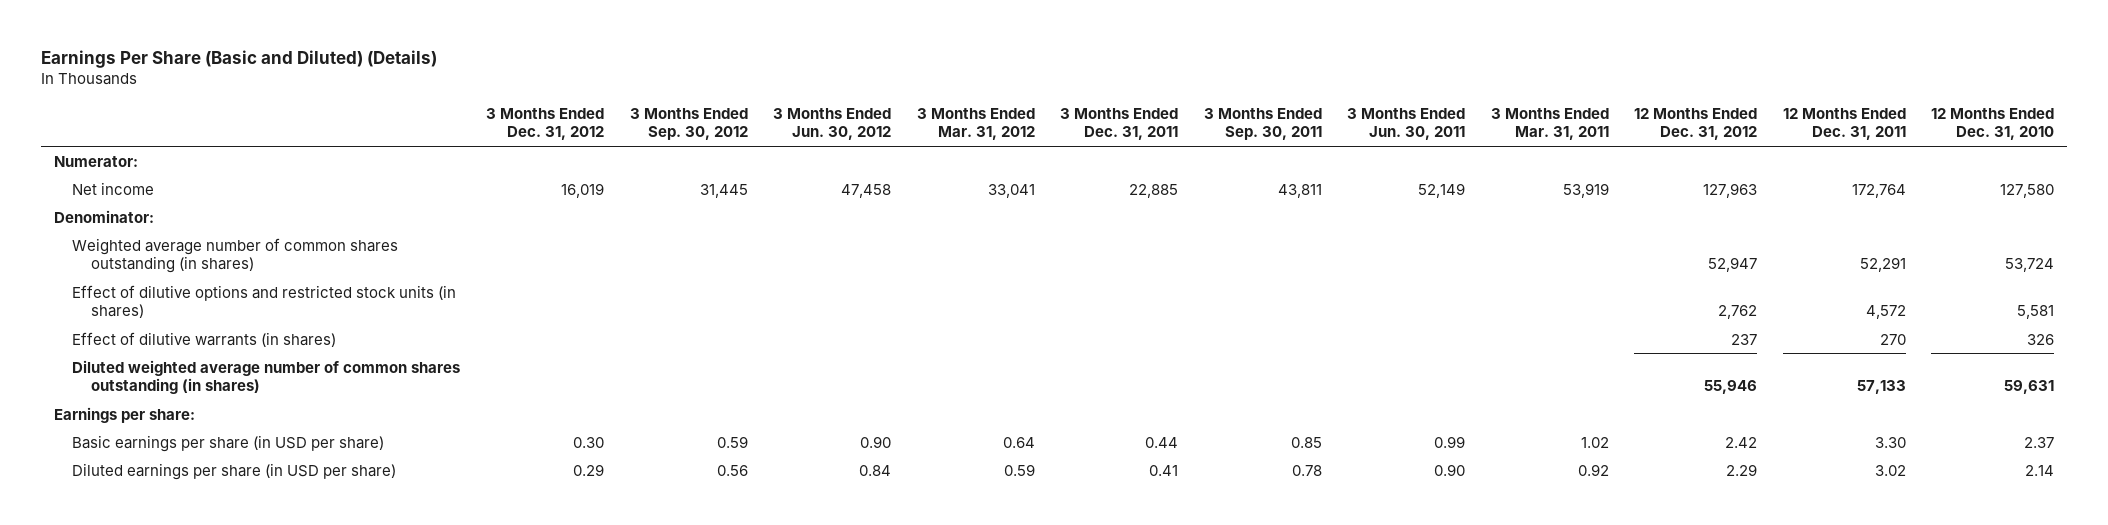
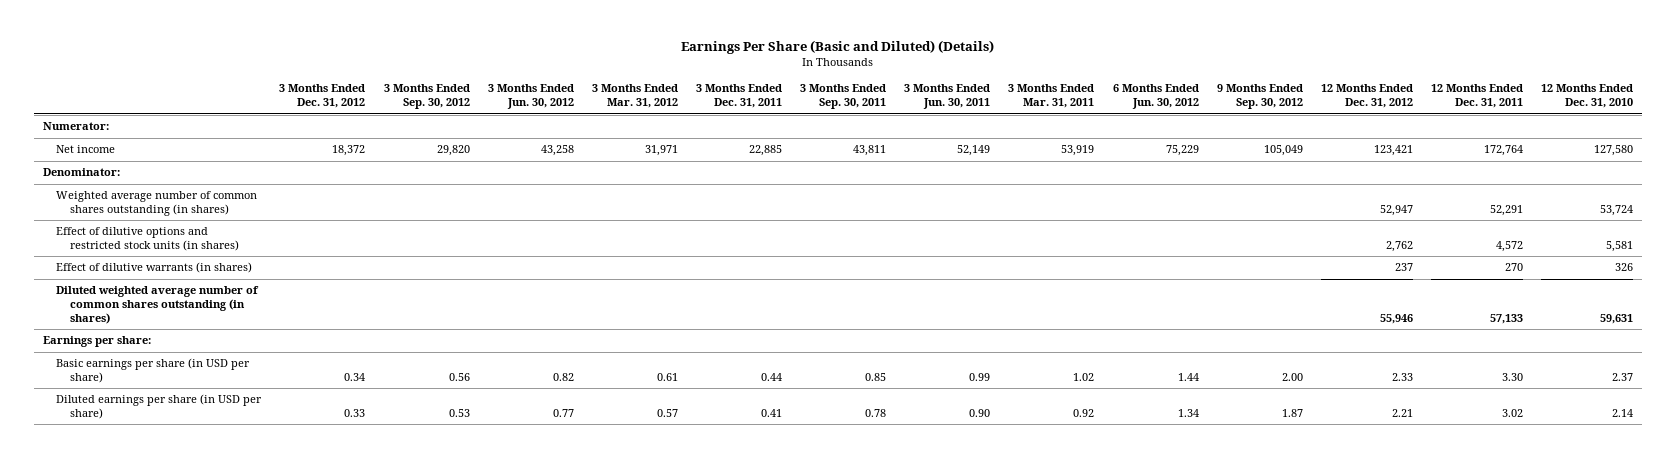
none -> [1112,84,1199,110] 6 Months Ended Jun. 30, 2012
none -> [1216,84,1303,110] 9 Months Ended Sep. 30, 2012
[560,182,604,198] 16,019 -> [332,145,366,157] 18,372
[699,183,748,198] 31,445 -> [436,145,470,157] 29,820
[841,183,892,198] 47,458 -> [540,145,574,157] 43,258
[987,183,1035,198] 33,041 -> [644,145,678,157] 31,971
[1703,182,1758,198] 127,963 -> [1373,145,1413,157] 123,421
[572,436,604,448] 0.30 -> [344,373,366,382] 0.34
[716,435,748,448] 0.59 -> [448,373,470,382] 0.56
[860,435,892,448] 0.90 -> [552,373,574,382] 0.82
[1002,436,1035,448] 0.64 -> [656,373,678,382] 0.61
[1725,436,1758,448] 2.42 -> [1391,373,1413,382] 2.33
[572,463,604,476] 0.29 -> [344,409,366,418] 0.33
[716,464,748,476] 0.56 -> [448,409,470,418] 0.53
[859,464,892,476] 0.84 -> [552,409,574,418] 0.77
[1003,463,1035,476] 0.59 -> [656,409,678,418] 0.57
[1726,463,1758,476] 2.29 -> [1391,409,1413,418] 2.21

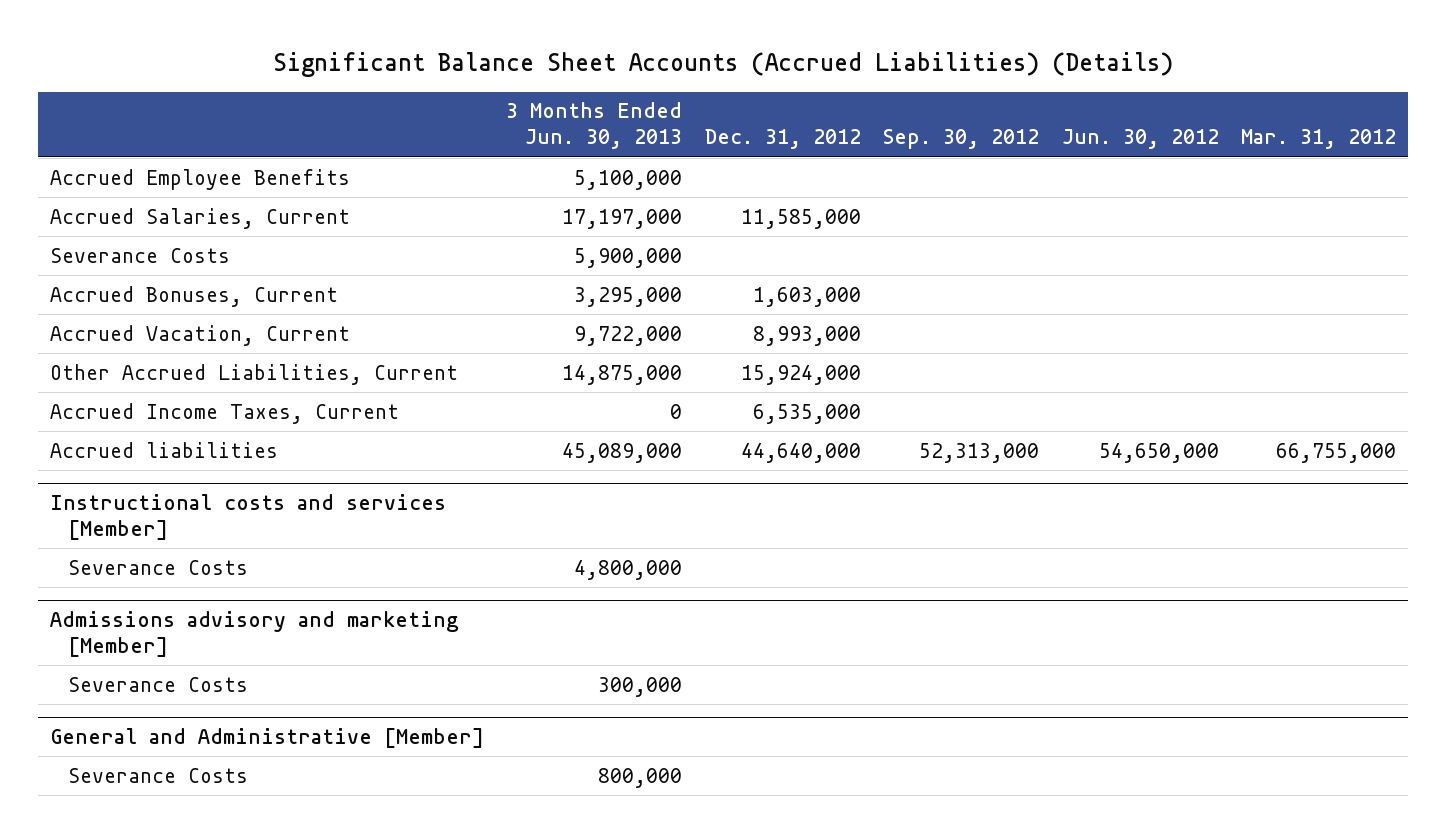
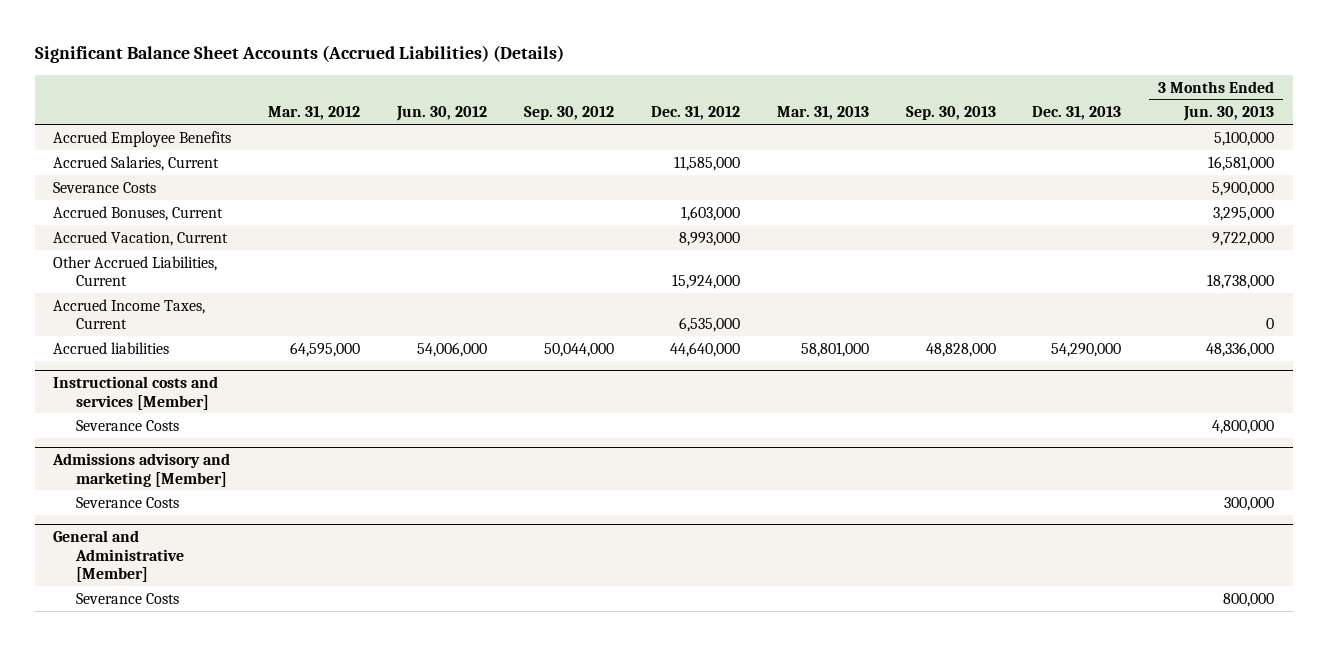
none -> [776,106,869,121] Mar. 31, 2013
none -> [905,106,996,121] Sep. 30, 2013
none -> [1032,106,1122,121] Dec. 31, 2013
[562,208,683,229] 17,197,000 -> [1208,155,1275,171] 16,581,000
[562,364,683,385] 14,875,000 -> [1207,274,1275,290] 18,738,000
[562,442,683,463] 45,089,000 -> [1206,341,1275,357] 48,336,000
[919,442,1040,463] 52,313,000 -> [543,342,614,357] 50,044,000
[1098,442,1219,463] 54,650,000 -> [417,341,488,357] 54,006,000
[1276,442,1397,463] 66,755,000 -> [290,341,361,357] 64,595,000

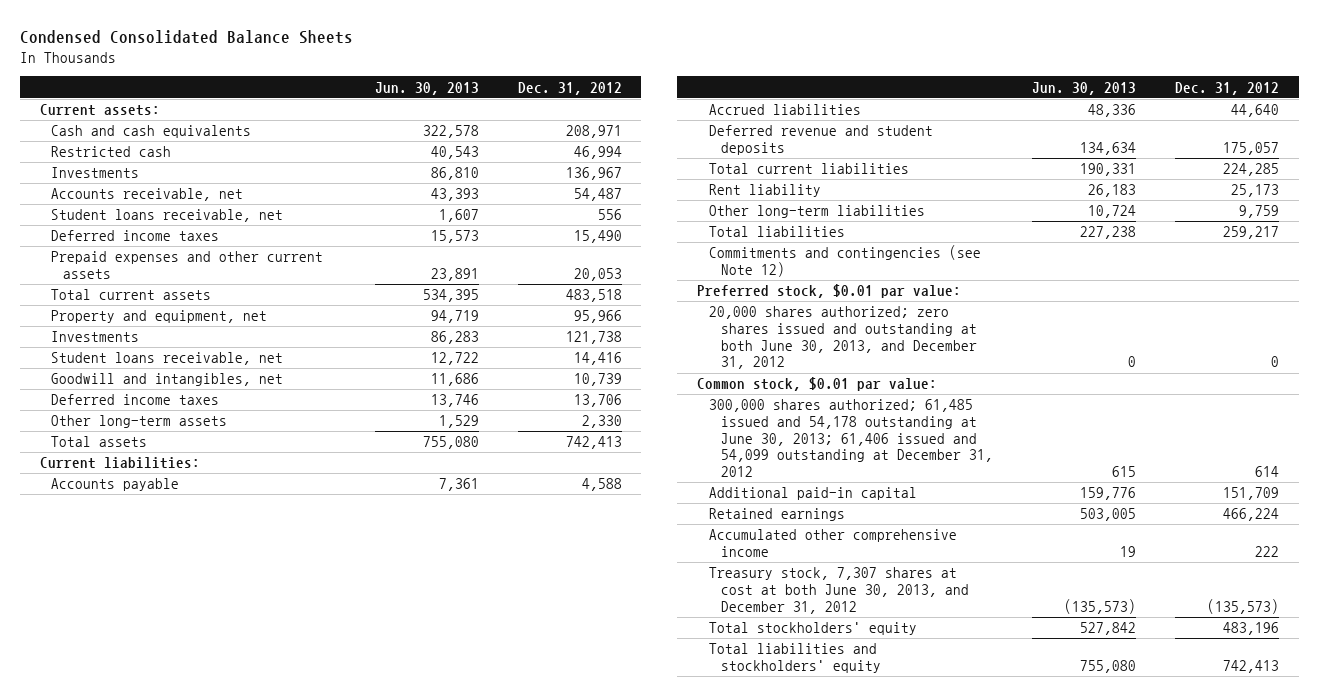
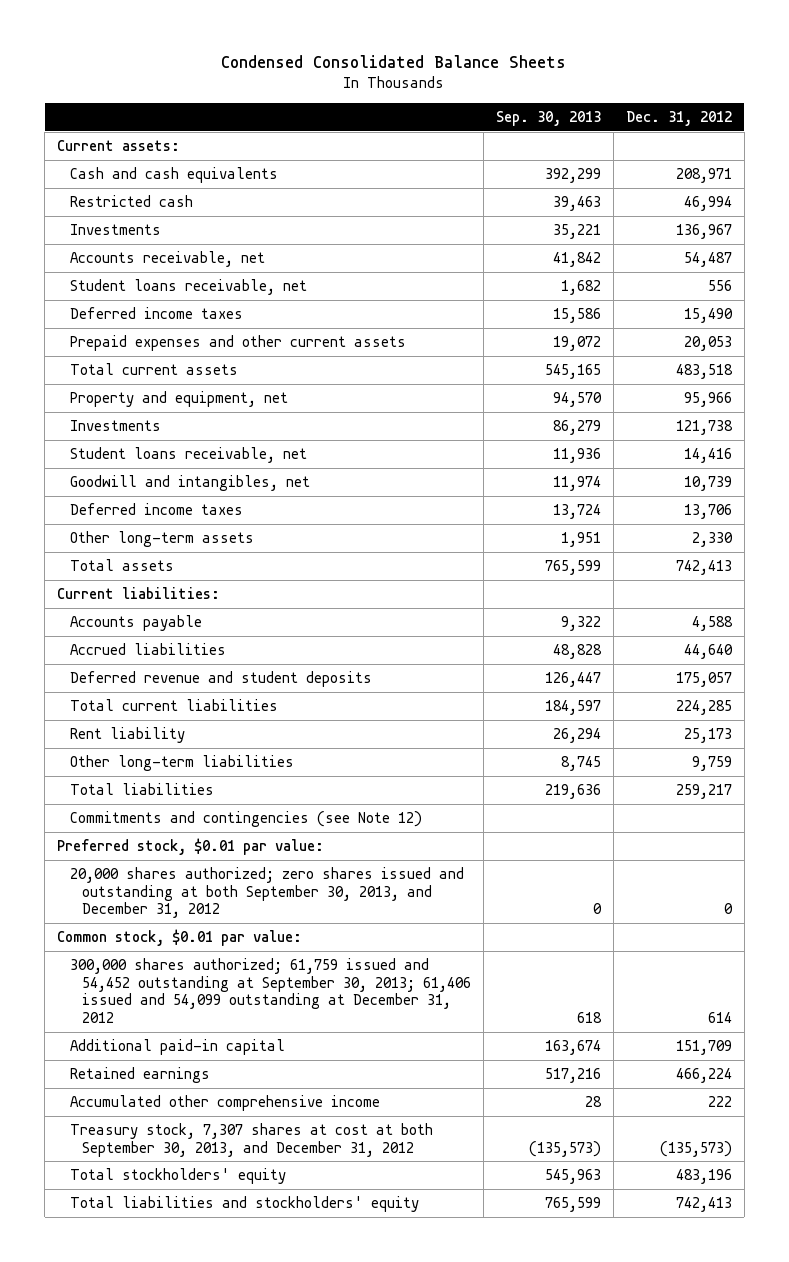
[374,81,479,95] Jun. 30, 2013 -> none
none -> [496,110,602,126] Sep. 30, 2013
[708,306,977,370] 20,000 shares authorized; zero shares issued and outstanding at both June 30, 2013, and December 31, 2012 -> [69,866,464,919] 20,000 shares authorized; zero shares issued and outstanding at both September 30, 2013, and December 31, 2012
[708,399,993,478] 300,000 shares authorized; 61,485 issued and 54,178 outstanding at June 30, 2013; 61,406 issued and 54,099 outstanding at December 31, 2012 -> [69,957,472,1024] 300,000 shares authorized; 61,759 issued and 54,452 outstanding at September 30, 2013; 61,406 issued and 54,099 outstanding at December 31, 2012
[708,567,969,614] Treasury stock, 7,307 shares at cost at both June 30, 2013, and December 31, 2012 -> [69,1122,433,1157] Treasury stock, 7,307 shares at cost at both September 30, 2013, and December 31, 2012

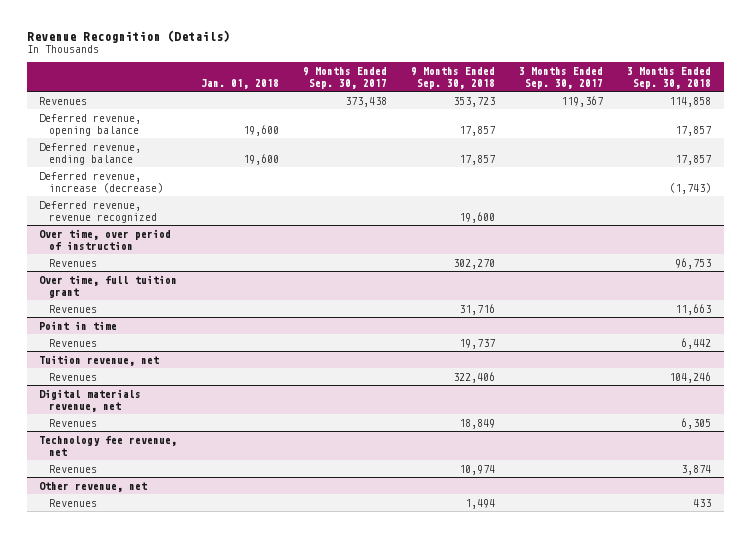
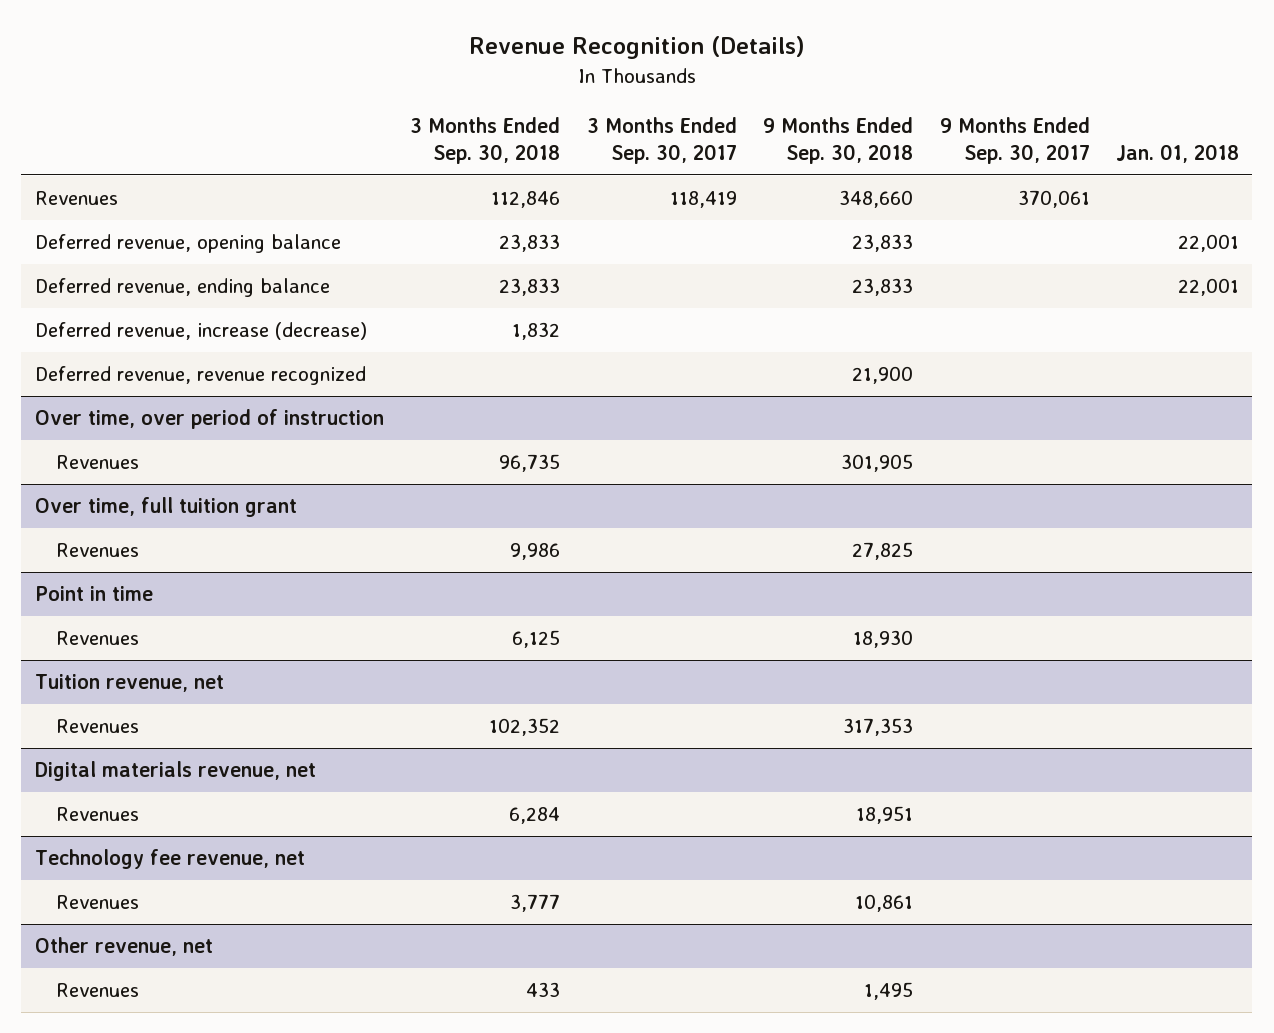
[345,96,388,107] 373,438 -> [1017,190,1090,209] 370,061
[453,96,496,107] 353,723 -> [839,190,914,209] 348,660
[561,95,604,107] 119,367 -> [669,191,737,209] 118,419
[669,96,712,107] 114,858 -> [491,191,561,209] 112,846
[242,124,279,136] 19,600 -> [1178,234,1240,253] 22,001
[459,125,496,136] 17,857 -> [852,234,914,253] 23,833
[675,125,712,136] 17,857 -> [499,234,561,253] 23,833
[242,153,279,165] 19,600 -> [1178,278,1240,297] 22,001
[459,154,496,165] 17,857 -> [852,278,914,297] 23,833
[675,154,712,165] 17,857 -> [499,278,561,297] 23,833
[669,182,712,194] (1,743) -> [512,322,561,341] 1,832
[459,211,496,223] 19,600 -> [852,366,914,385] 21,900
[453,258,496,269] 302,270 -> [841,454,914,473] 301,905
[675,257,712,269] 96,753 -> [499,454,561,473] 96,735
[459,303,496,315] 31,716 -> [852,542,914,561] 27,825
[675,303,712,315] 11,663 -> [510,543,561,561] 9,986
[459,338,496,349] 19,737 -> [853,630,914,649] 18,930
[681,337,712,349] 6,442 -> [512,630,561,649] 6,125
[453,371,496,383] 322,406 -> [843,718,914,737] 317,353
[669,371,712,383] 104,246 -> [489,718,561,737] 102,352
[459,418,496,429] 18,849 -> [856,806,914,825] 18,951
[681,417,712,429] 6,305 -> [509,807,561,825] 6,284
[459,464,496,475] 10,974 -> [855,894,914,913] 10,861
[681,464,712,475] 3,874 -> [510,894,561,913] 3,777
[465,498,496,509] 1,494 -> [864,982,914,1001] 1,495

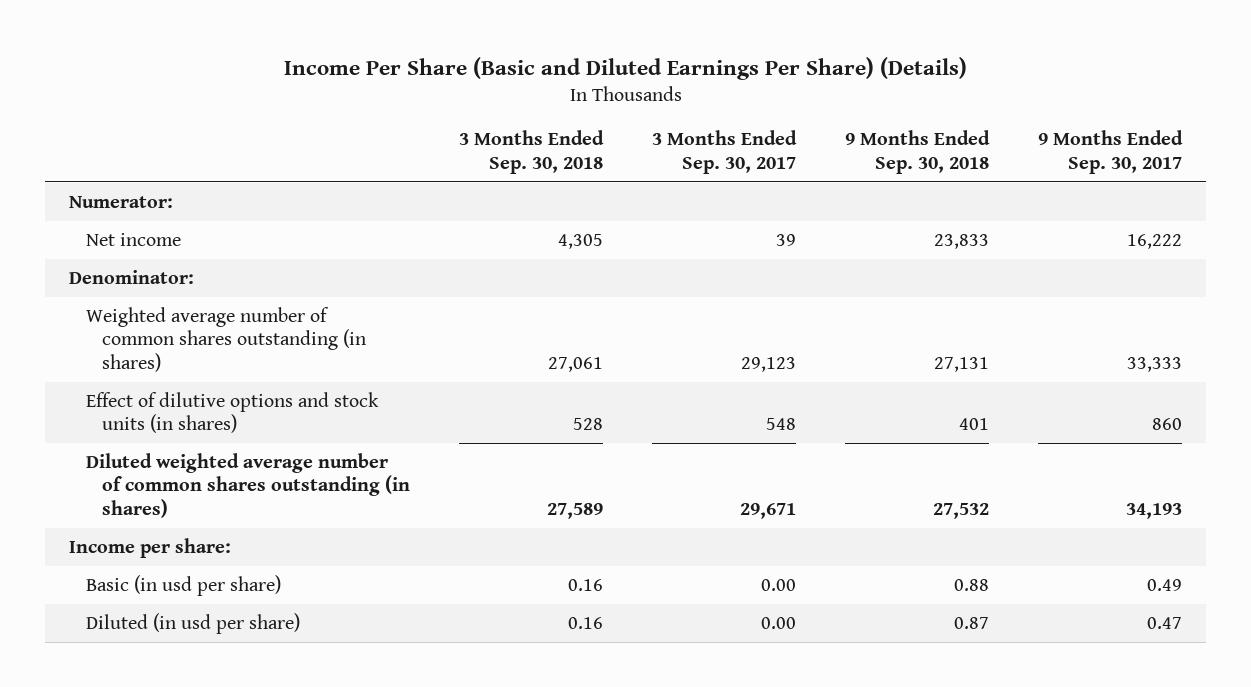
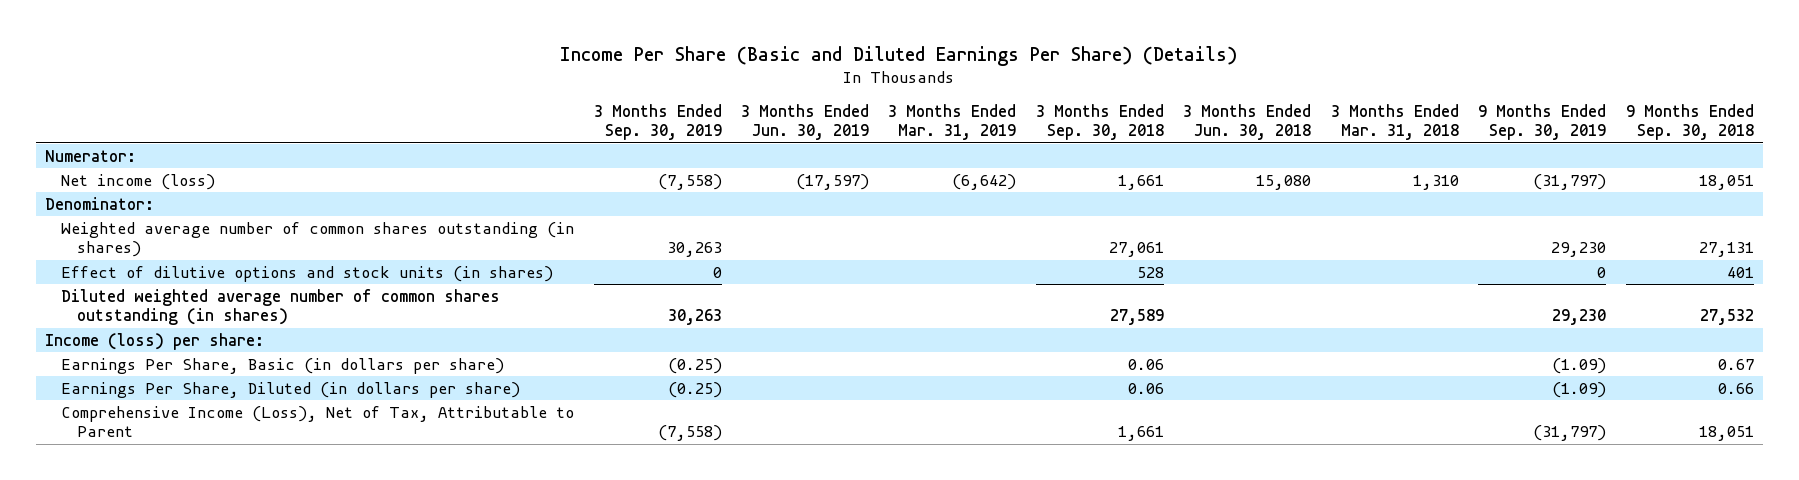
[651,130,797,174] 3 Months Ended Sep. 30, 2017 -> none
[1037,130,1183,174] 9 Months Ended Sep. 30, 2017 -> none
none -> [593,103,722,141] 3 Months Ended Sep. 30, 2019
none -> [740,103,869,141] 3 Months Ended Jun. 30, 2019
none -> [888,103,1017,141] 3 Months Ended Mar. 31, 2019
none -> [1183,103,1312,141] 3 Months Ended Jun. 30, 2018
none -> [1330,103,1459,141] 3 Months Ended Mar. 31, 2018
none -> [1478,103,1607,141] 9 Months Ended Sep. 30, 2019
[85,232,181,246] Net income -> [61,173,216,190] Net income (loss)
[558,233,604,249] 4,305 -> [1117,174,1164,190] 1,661
[933,233,989,249] 23,833 -> [1698,174,1754,190] 18,051
[69,537,232,558] Income per share: -> [45,332,265,350] Income (loss) per share:
[85,574,281,596] Basic (in usd per share) -> [61,357,505,374] Earnings Per Share, Basic (in dollars per share)
[568,578,604,591] 0.16 -> [1127,358,1164,370] 0.06
[953,578,989,591] 0.88 -> [1717,358,1754,370] 0.67
[85,612,300,634] Diluted (in usd per share) -> [61,381,521,398] Earnings Per Share, Diluted (in dollars per share)
[568,616,604,629] 0.16 -> [1127,382,1164,394] 0.06
[953,616,989,629] 0.87 -> [1717,382,1754,394] 0.66
none -> [61,405,575,438] Comprehensive Income (Loss), Net of Tax, Attributable to Parent

